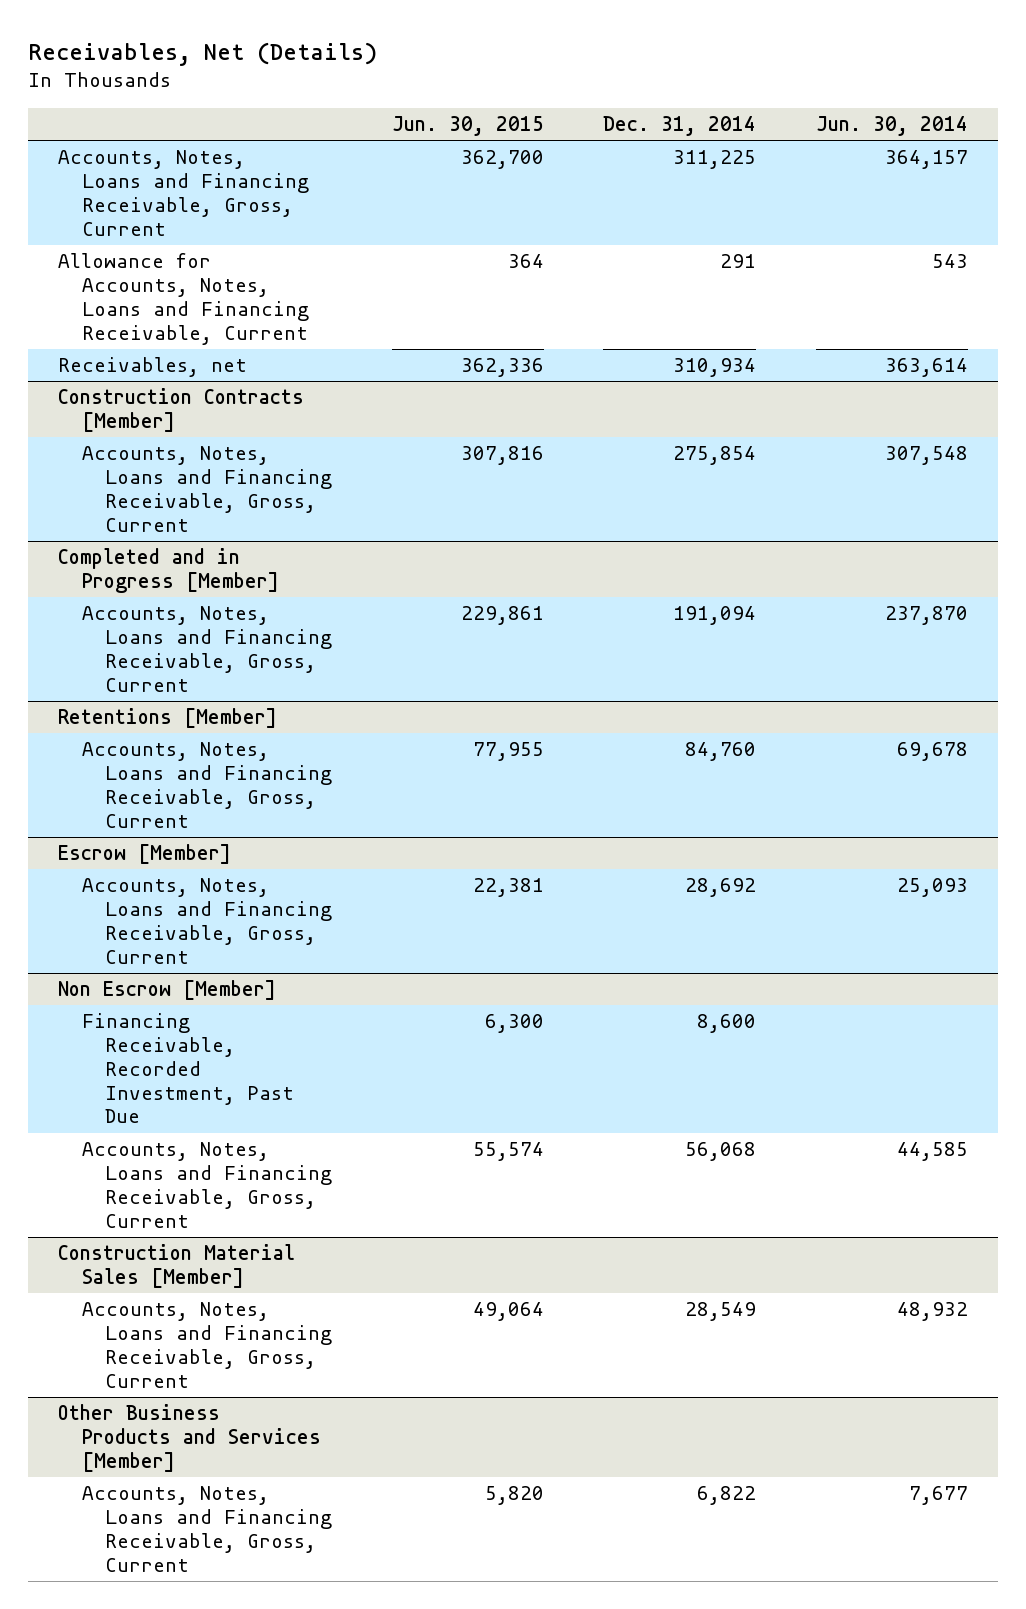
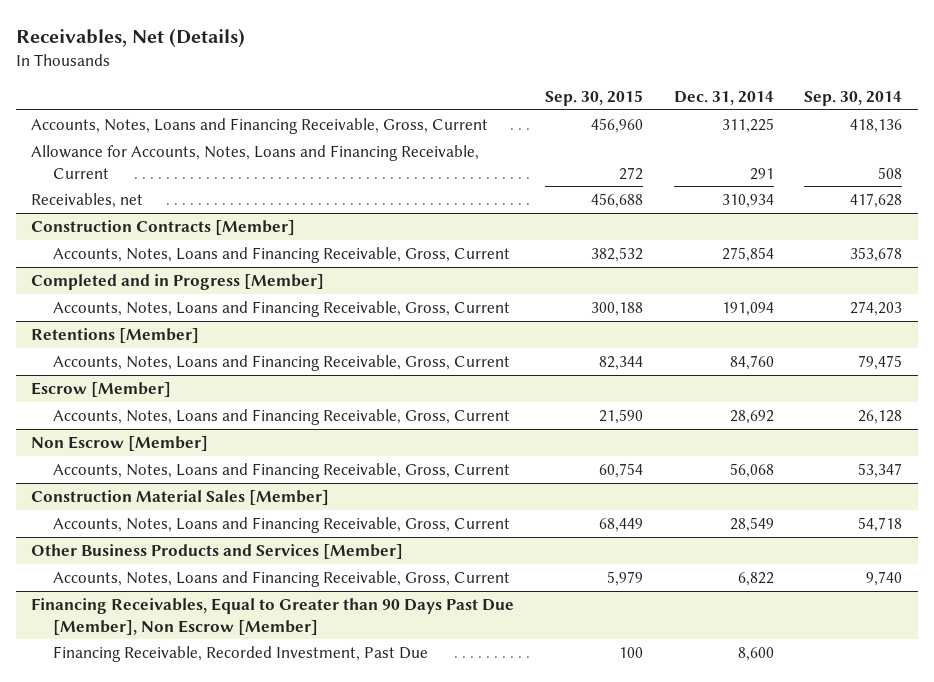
[391,116,544,137] Jun. 30, 2015 -> none
[815,116,968,137] Jun. 30, 2014 -> none
none -> [545,90,644,107] Sep. 30, 2015
none -> [804,91,903,107] Sep. 30, 2014
[81,1013,295,1124] Financing Receivable, Recorded Investment, Past Due -> none
none -> [31,597,515,635] Financing Receivables, Equal to Greater than 90 Days Past Due [Member], Non Escrow [Member]
none -> [53,645,429,662] Financing Receivable, Recorded Investment, Past Due

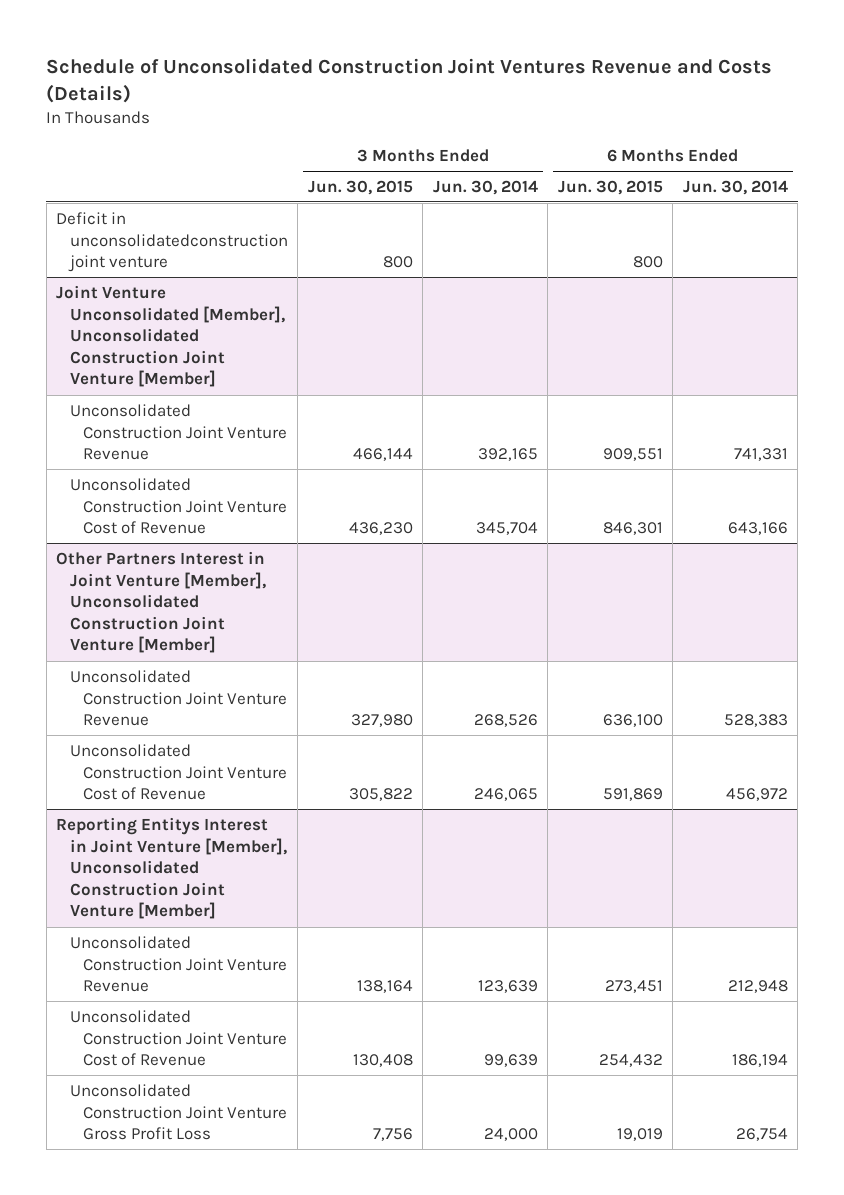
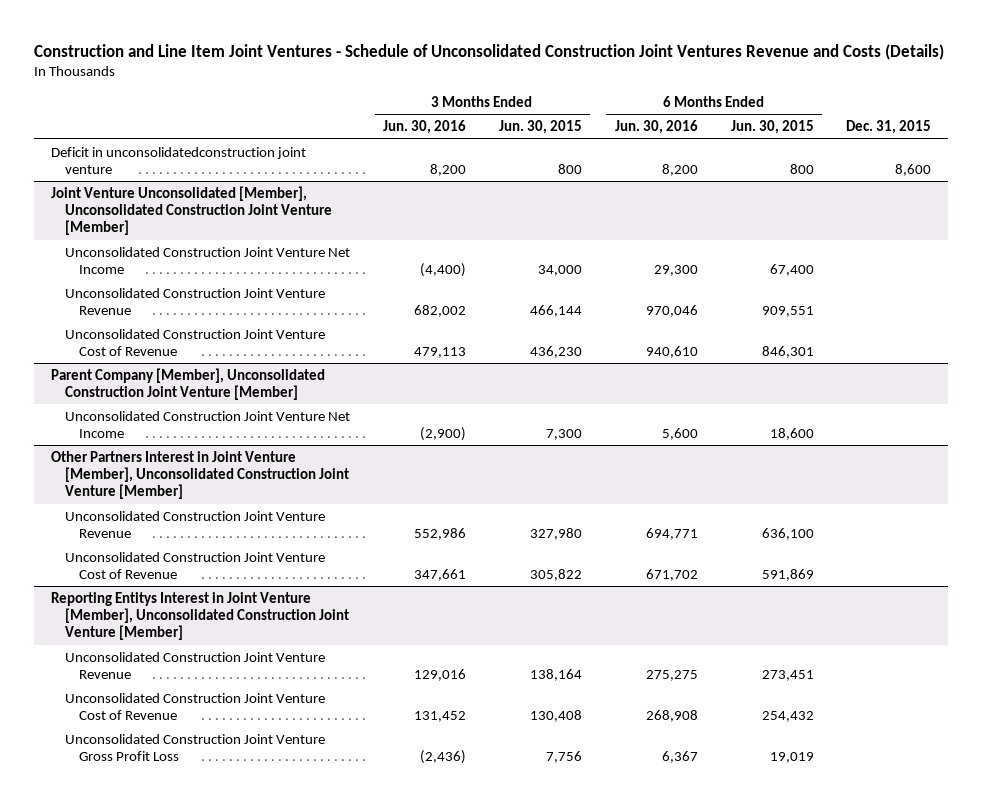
[46,58,773,103] Schedule of Unconsolidated Construction Joint Ventures Revenue and Costs (Details) -> [34,43,945,60] Construction and Line Item Joint Ventures - Schedule of Unconsolidated Construction Joint Ventures Revenue and Costs (Details)
[432,179,538,195] Jun. 30, 2014 -> none
[682,179,788,195] Jun. 30, 2014 -> none
none -> [382,120,466,135] Jun. 30, 2016
none -> [614,120,698,135] Jun. 30, 2016
none -> [846,120,932,135] Dec. 31, 2015
none -> [64,246,350,275] Unconsolidated Construction Joint Venture Net Income
none -> [50,367,325,401] Parent Company [Member], Unconsolidated Construction Joint Venture [Member]
none -> [64,410,350,439] Unconsolidated Construction Joint Venture Net Income

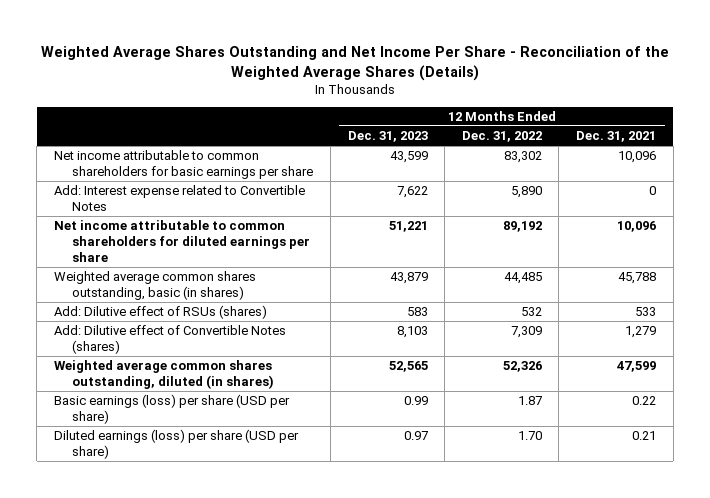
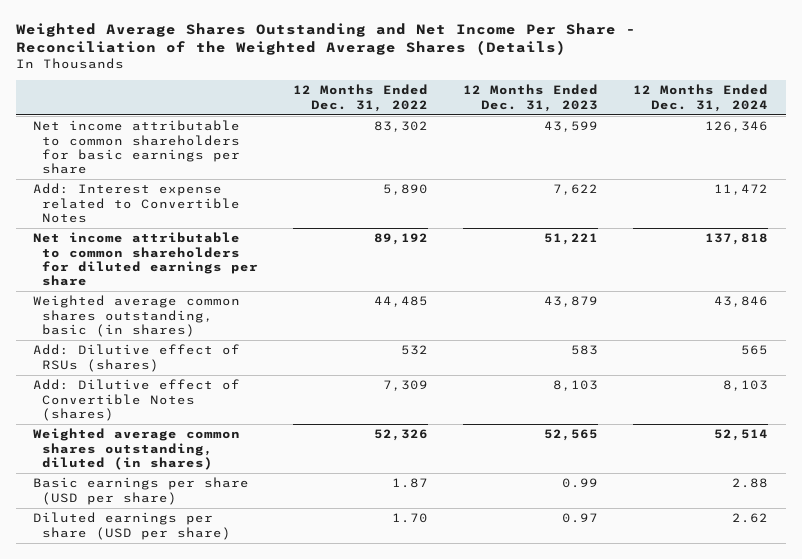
[576,131,657,143] Dec. 31, 2021 -> none
none -> [633,84,769,112] 12 Months Ended Dec. 31, 2024
[53,394,290,425] Basic earnings (loss) per share (USD per share) -> [33,477,250,505] Basic earnings per share (USD per share)
[53,429,299,460] Diluted earnings (loss) per share (USD per share) -> [33,512,232,540] Diluted earnings per share (USD per share)

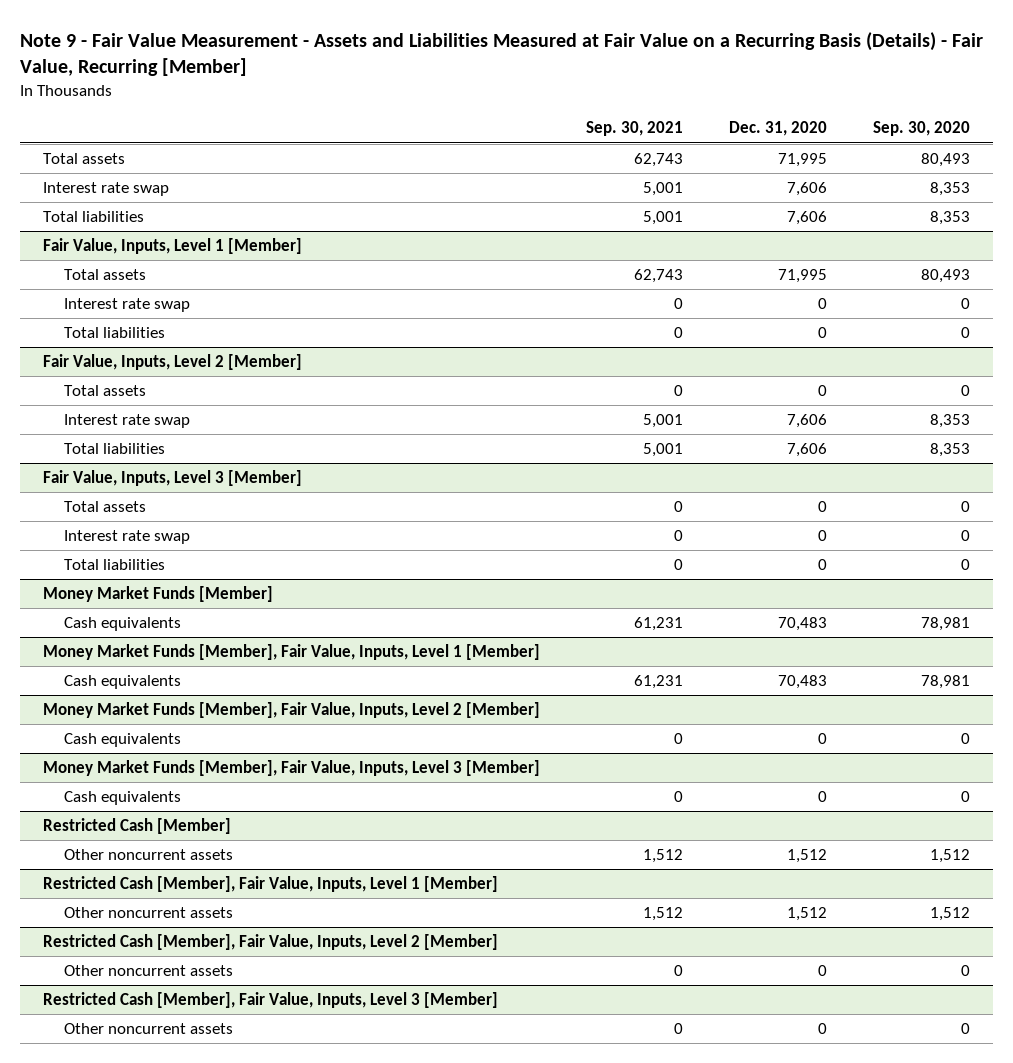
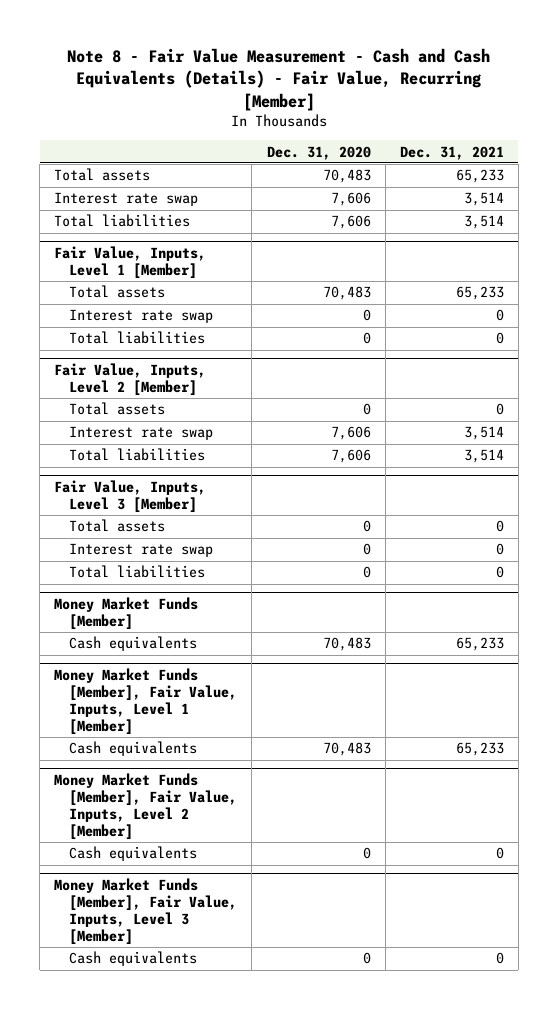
[20,31,984,77] Note 9 - Fair Value Measurement - Assets and Liabilities Measured at Fair Value on a Recurring Basis (Details) - Fair Value, Recurring [Member] -> [66,47,490,111] Note 8 - Fair Value Measurement - Cash and Cash Equivalents (Details) - Fair Value, Recurring [Member]
[586,121,684,137] Sep. 30, 2021 -> none
[872,121,970,137] Sep. 30, 2020 -> none
none -> [399,145,504,160] Dec. 31, 2021
[778,153,828,168] 71,995 -> [322,169,371,184] 70,483
[778,269,828,284] 71,995 -> [322,286,371,301] 70,483
[43,818,232,835] Restricted Cash [Member] -> none
[64,849,234,861] Other noncurrent assets -> none
[43,876,499,893] Restricted Cash [Member], Fair Value, Inputs, Level 1 [Member] -> none
[64,907,234,919] Other noncurrent assets -> none
[43,934,499,951] Restricted Cash [Member], Fair Value, Inputs, Level 2 [Member] -> none
[64,965,234,977] Other noncurrent assets -> none
[43,992,499,1009] Restricted Cash [Member], Fair Value, Inputs, Level 3 [Member] -> none
[64,1023,234,1035] Other noncurrent assets -> none

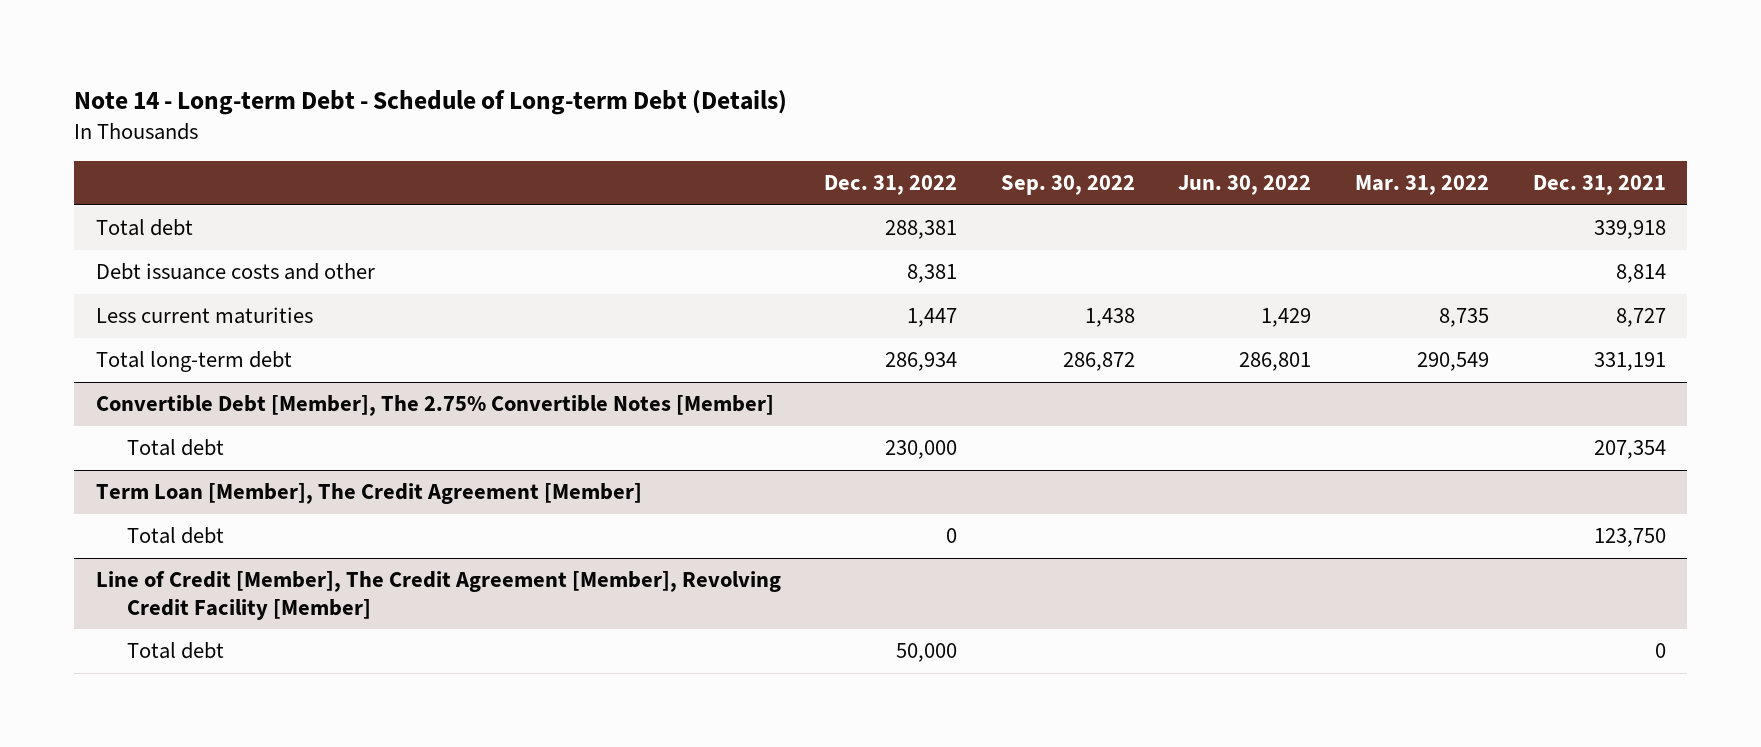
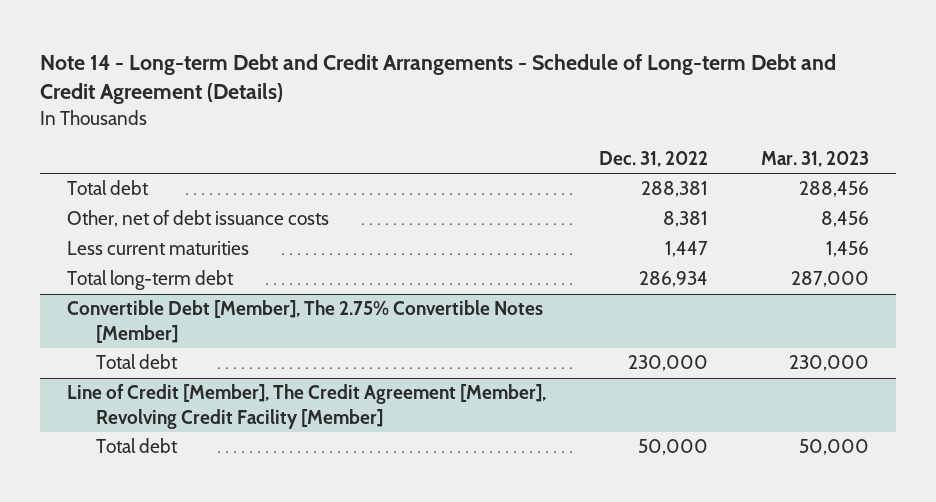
[74,89,788,115] Note 14 - Long-term Debt - Schedule of Long-term Debt (Details) -> [40,53,837,105] Note 14 - Long-term Debt and Credit Arrangements - Schedule of Long-term Debt and Credit Agreement (Details)
[1000,175,1135,196] Sep. 30, 2022 -> none
[1178,175,1312,196] Jun. 30, 2022 -> none
[1354,175,1489,196] Mar. 31, 2022 -> none
[1532,175,1666,196] Dec. 31, 2021 -> none
none -> [761,150,870,167] Mar. 31, 2023
[95,263,375,281] Debt issuance costs and other -> [66,210,329,228] Other, net of debt issuance costs
[95,483,642,505] Term Loan [Member], The Credit Agreement [Member] -> none
[127,527,225,545] Total debt -> none

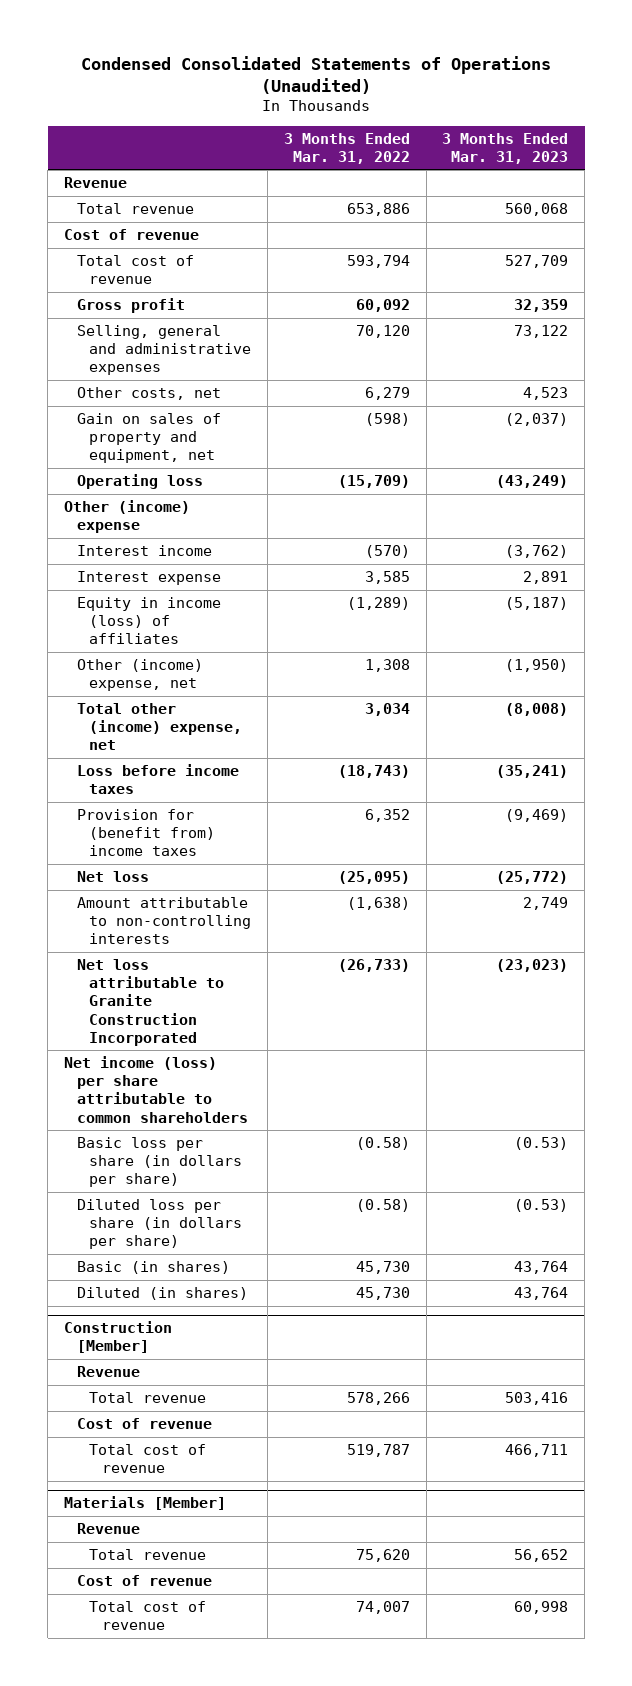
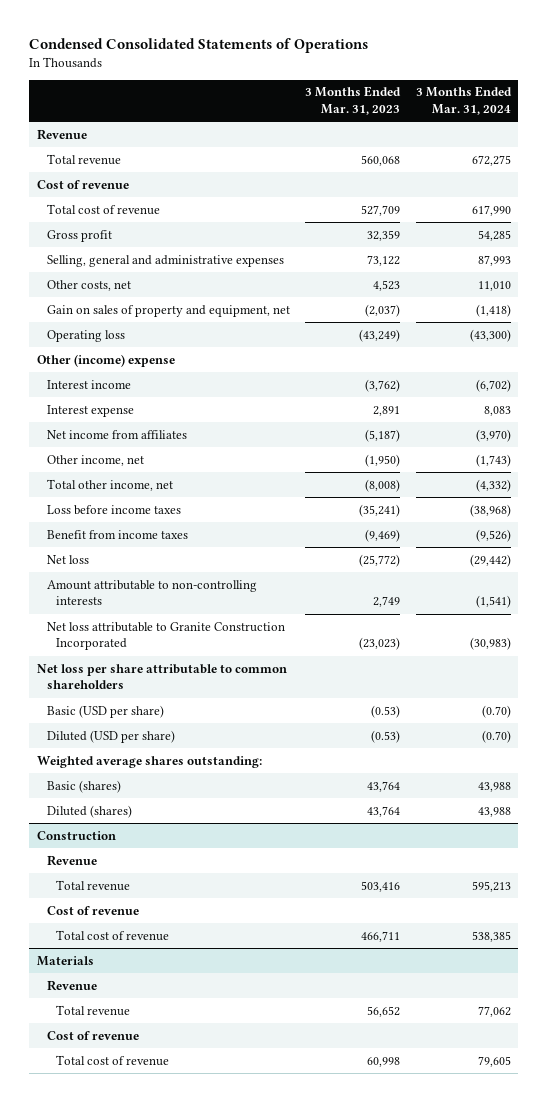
[81,55,552,95] Condensed Consolidated Statements of Operations (Unaudited) -> [29,38,369,54] Condensed Consolidated Statements of Operations
[283,132,410,164] 3 Months Ended Mar. 31, 2022 -> none
none -> [415,86,512,116] 3 Months Ended Mar. 31, 2024
[76,597,221,645] Equity in income (loss) of affiliates -> [46,429,187,439] Net income from affiliates
[76,659,203,692] Other (income) expense, net -> [46,454,144,466] Other income, net
[76,703,243,751] Total other (income) expense, net -> [46,478,173,491] Total other income, net
[76,809,216,857] Provision for (benefit from) income taxes -> [46,529,188,539] Benefit from income taxes
[63,1056,248,1123] Net income (loss) per share attributable to common shareholders -> [37,663,288,690] Net loss per share attributable to common shareholders
[76,1137,243,1188] Basic loss per share (in dollars per share) -> [46,704,164,718] Basic (USD per share)
[76,1199,243,1250] Diluted loss per share (in dollars per share) -> [46,729,175,743] Diluted (USD per share)
none -> [37,755,263,768] Weighted average shares outstanding:
[76,1261,230,1275] Basic (in shares) -> [46,779,121,793] Basic (shares)
[76,1287,248,1301] Diluted (in shares) -> [46,804,132,818] Diluted (shares)
[63,1321,172,1354] Construction [Member] -> [37,830,117,840] Construction
[63,1496,226,1511] Materials [Member] -> [37,955,95,966] Materials

